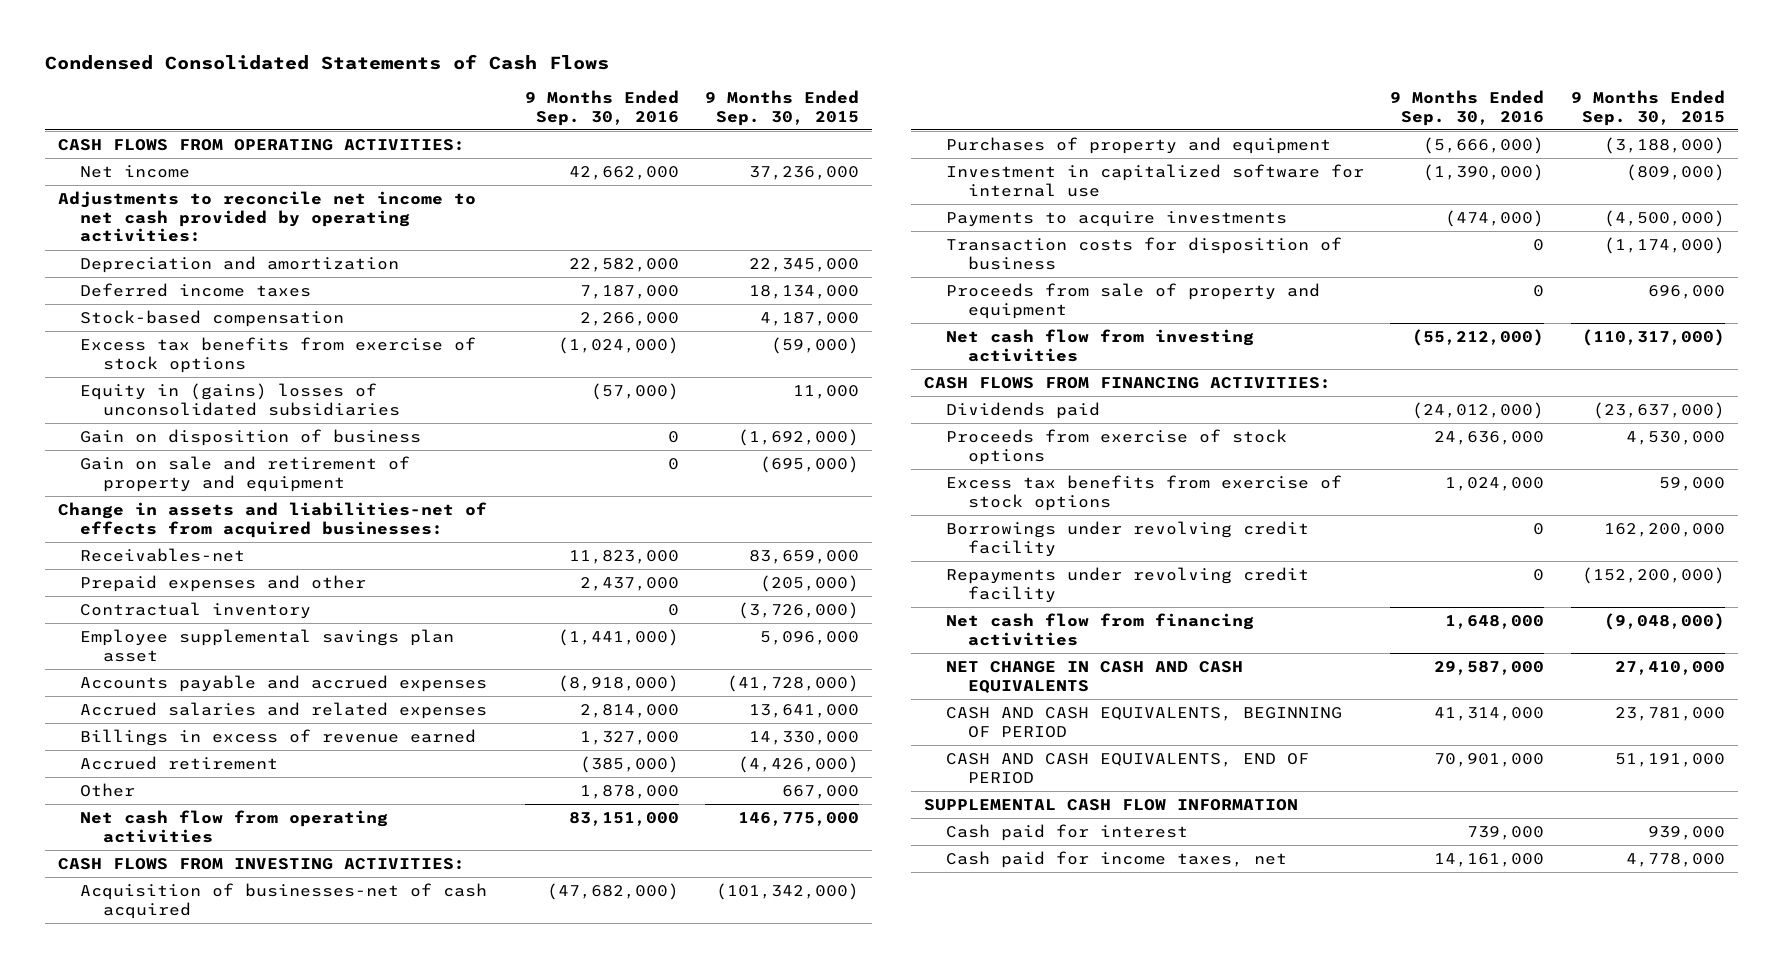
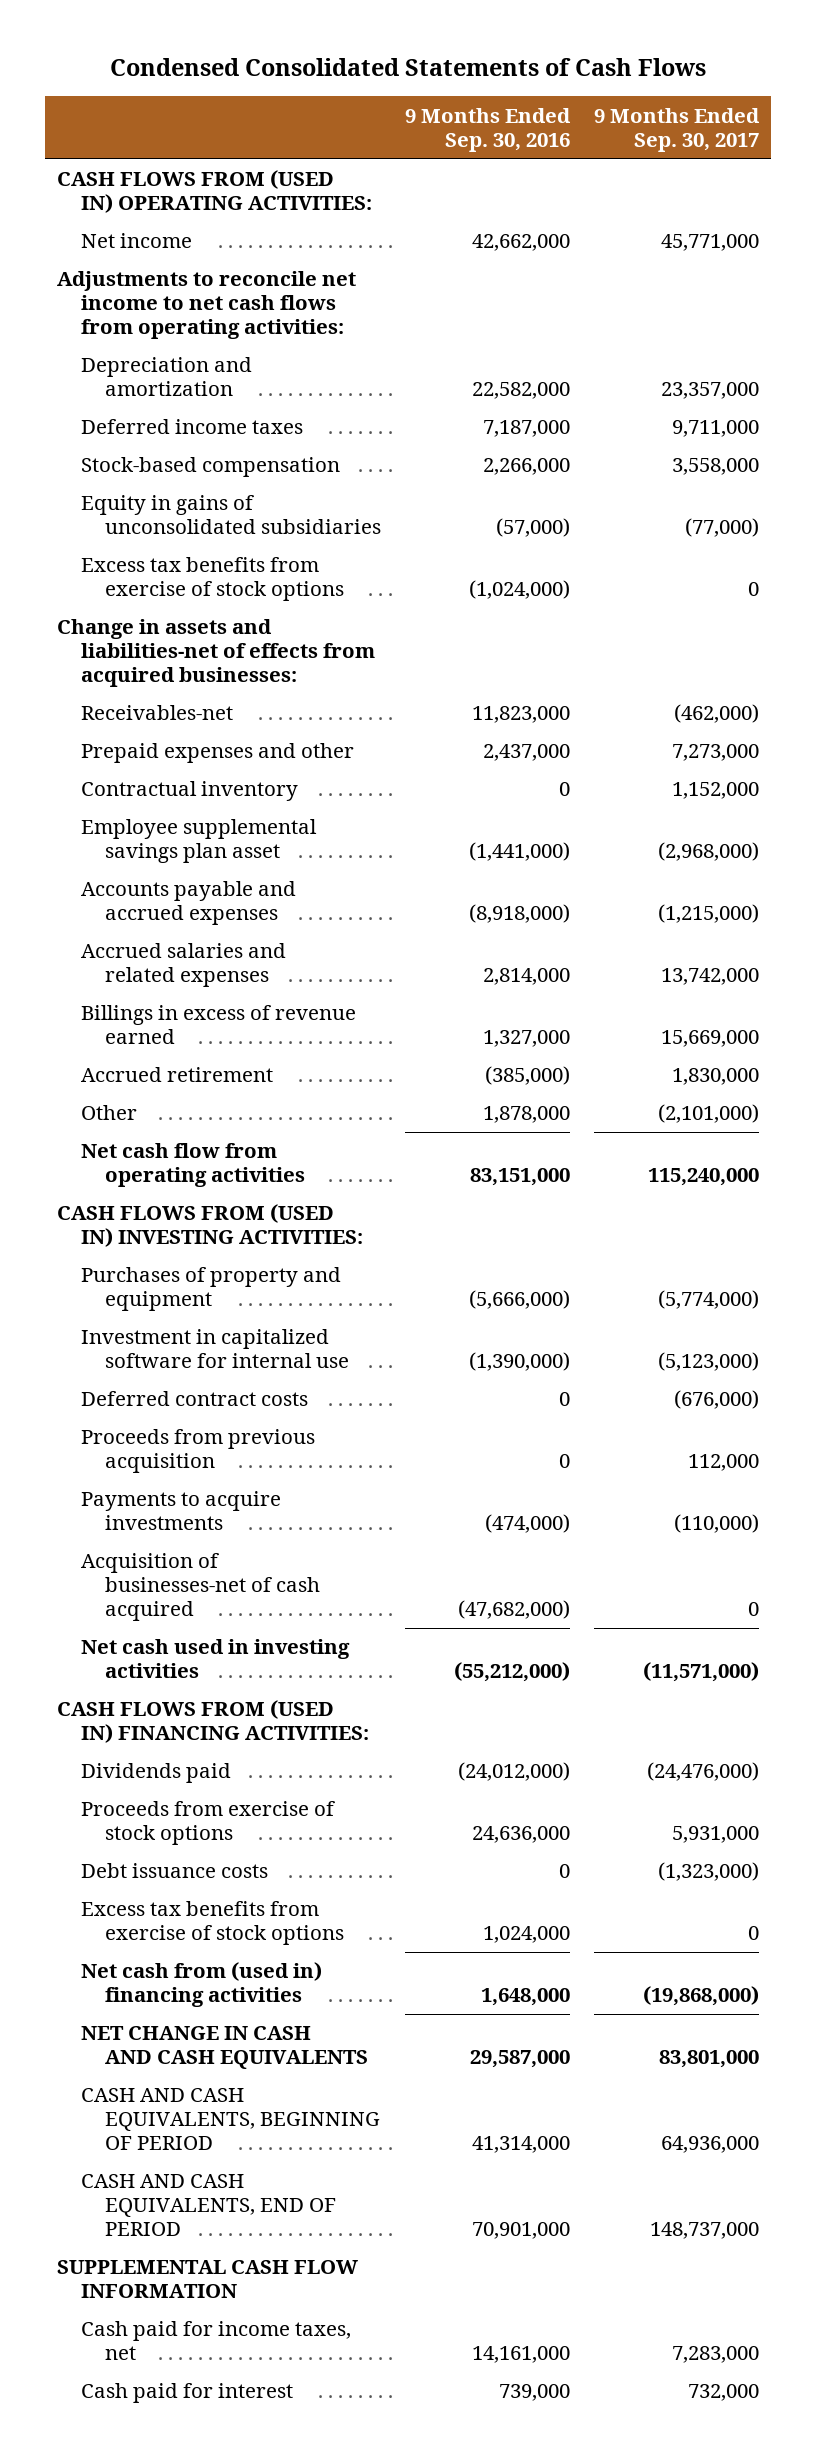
[705,89,860,126] 9 Months Ended Sep. 30, 2015 -> none
none -> [594,107,761,152] 9 Months Ended Sep. 30, 2017
[58,138,466,151] CASH FLOWS FROM OPERATING ACTIVITIES: -> [56,170,372,214] CASH FLOWS FROM (USED IN) OPERATING ACTIVITIES:
[58,190,477,243] Adjustments to reconcile net income to net cash provided by operating activities: -> [56,271,356,340] Adjustments to reconcile net income to net cash flows from operating activities:
none -> [80,495,381,535] Equity in gains of unconsolidated subsidiaries
[80,382,400,416] Equity in (gains) losses of unconsolidated subsidiaries -> none
[80,428,422,446] Gain on disposition of business -> none
[80,455,411,492] Gain on sale and retirement of property and equipment -> none
[58,857,466,870] CASH FLOWS FROM INVESTING ACTIVITIES: -> [56,1204,363,1248] CASH FLOWS FROM (USED IN) INVESTING ACTIVITIES:
none -> [80,1391,308,1407] Deferred contract costs
none -> [80,1429,315,1474] Proceeds from previous acquisition
[946,236,1343,270] Transaction costs for disposition of business -> none
[946,282,1321,319] Proceeds from sale of property and equipment -> none
[80,882,488,919] Acquisition of businesses-net of cash acquired -> [80,1553,320,1622] Acquisition of businesses-net of cash acquired
[946,328,1255,362] Net cash flow from investing activities -> [80,1639,350,1679] Net cash used in investing activities
[923,376,1331,389] CASH FLOWS FROM FINANCING ACTIVITIES: -> [56,1700,369,1744] CASH FLOWS FROM (USED IN) FINANCING ACTIVITIES:
none -> [80,1863,268,1879] Debt issuance costs
[946,520,1310,557] Borrowings under revolving credit facility -> none
[946,566,1310,603] Repayments under revolving credit facility -> none
[946,612,1255,646] Net cash flow from financing activities -> [80,1962,322,2008] Net cash from (used in) financing activities
[946,823,1189,841] Cash paid for interest -> [80,2383,293,2404] Cash paid for interest

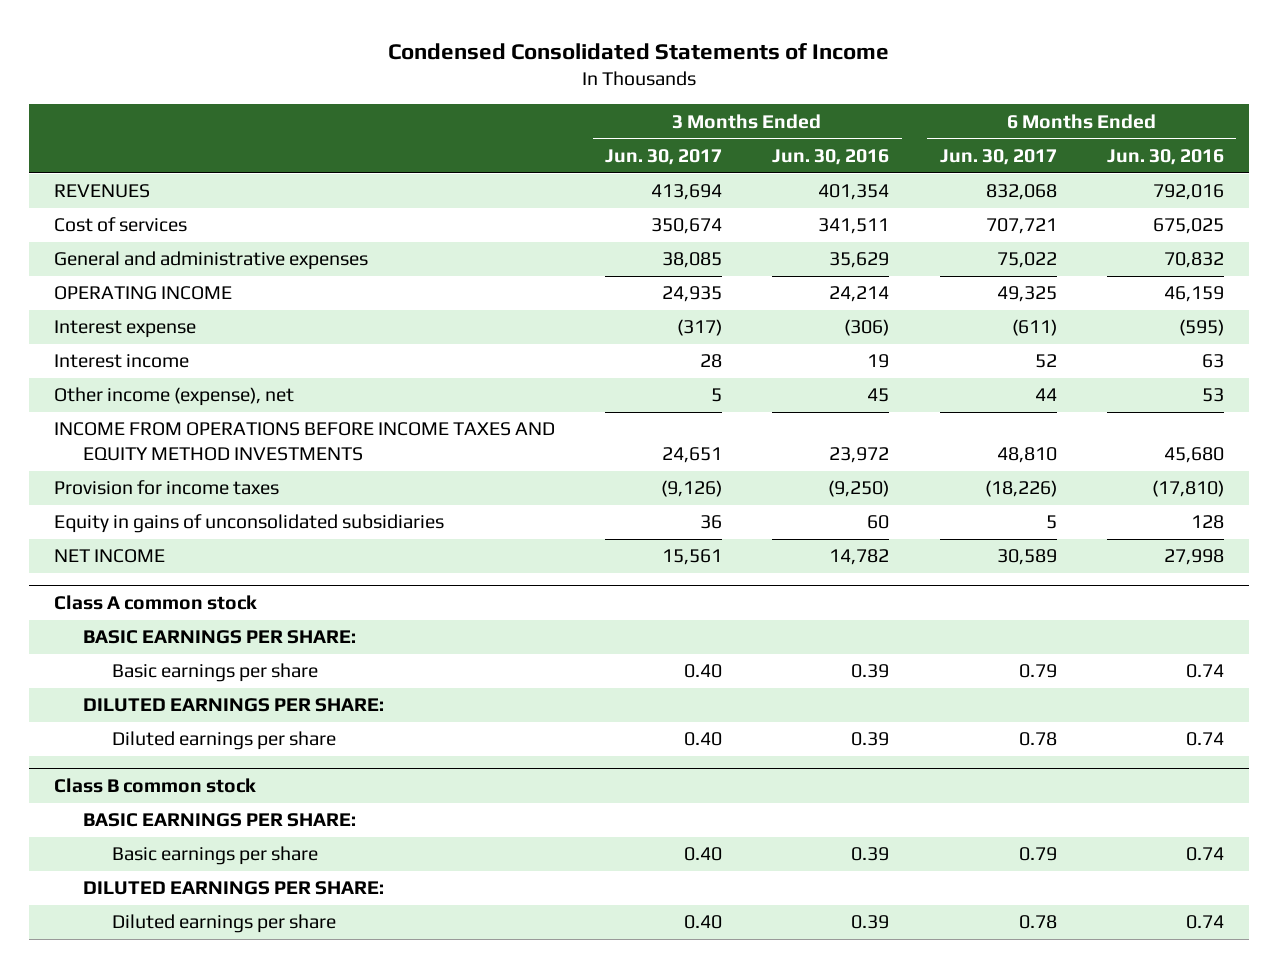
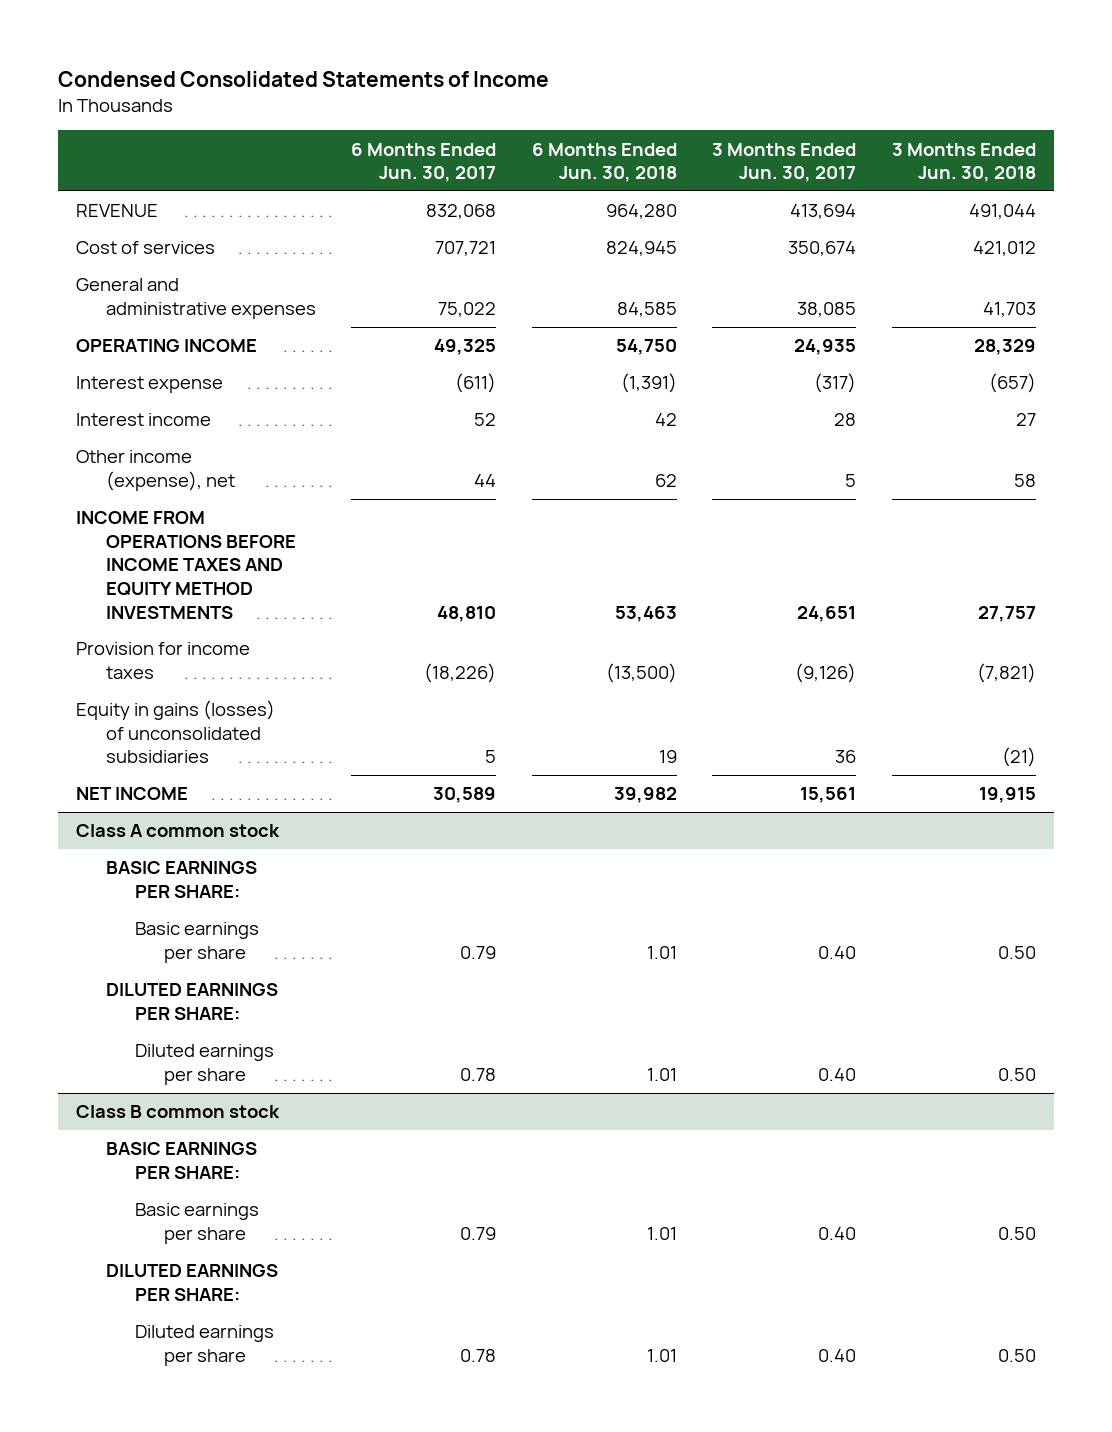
[772,148,890,165] Jun. 30, 2016 -> none
[1106,148,1224,165] Jun. 30, 2016 -> none
none -> [531,142,677,183] 6 Months Ended Jun. 30, 2018
none -> [891,142,1036,183] 3 Months Ended Jun. 30, 2018
[53,184,150,199] REVENUES -> [76,204,159,218] REVENUE
[53,514,444,534] Equity in gains of unconsolidated subsidiaries -> [76,700,276,764] Equity in gains (losses) of unconsolidated subsidiaries

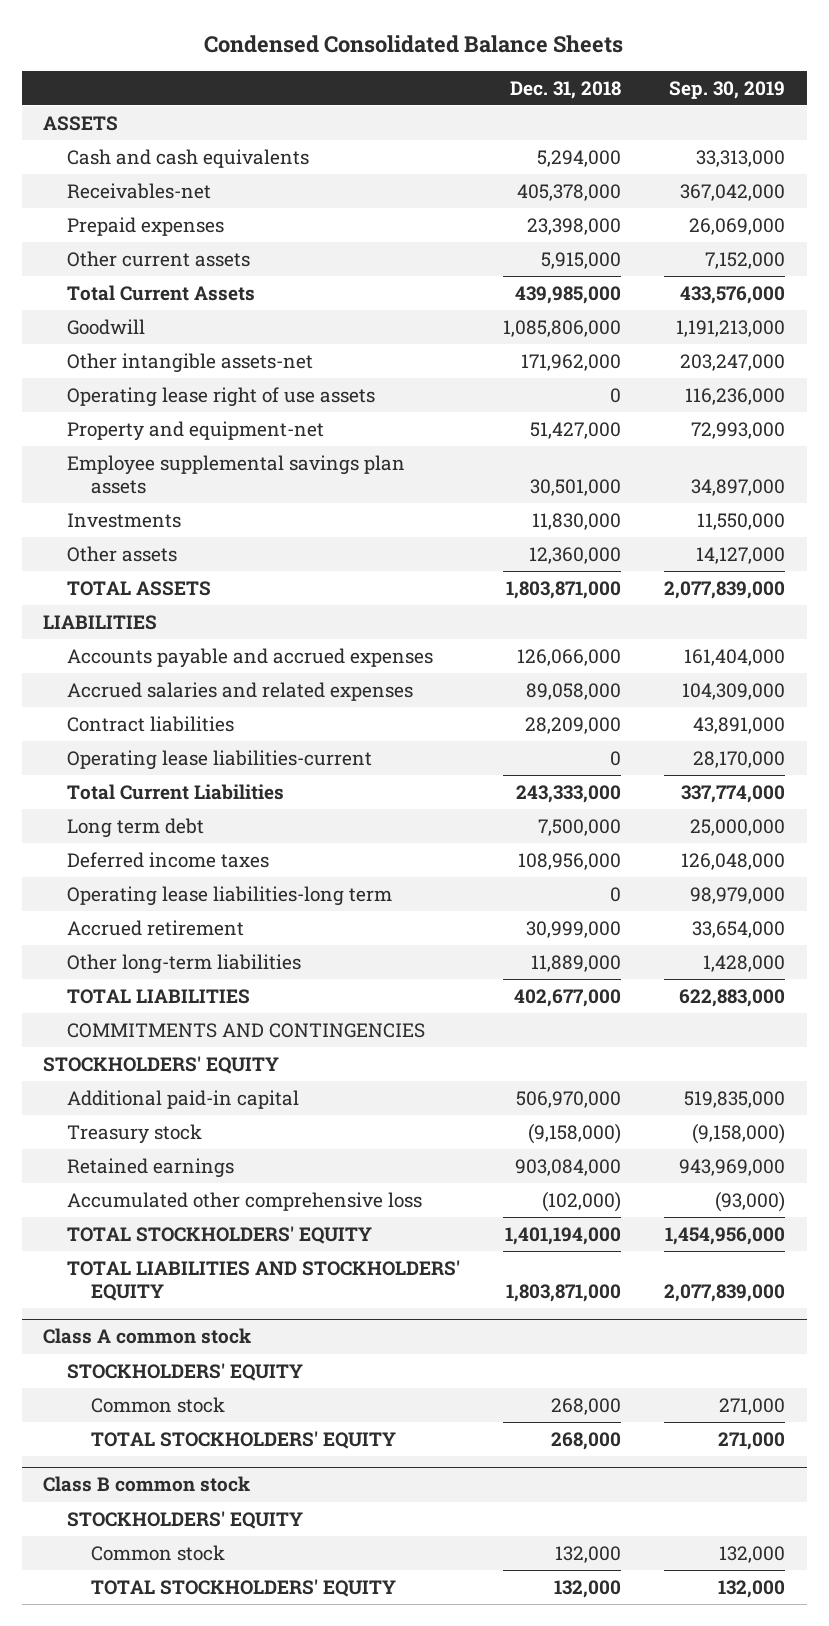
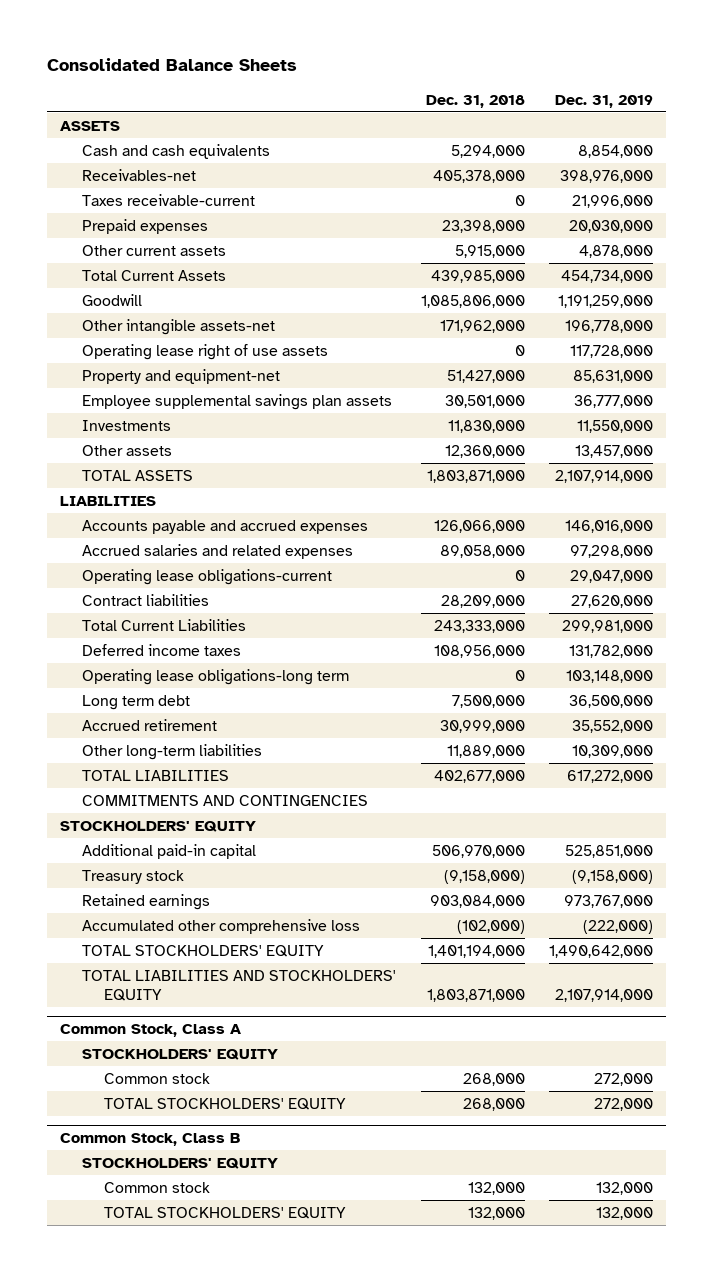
[204,34,624,53] Condensed Consolidated Balance Sheets -> [47,58,298,72] Consolidated Balance Sheets
[669,80,786,99] Sep. 30, 2019 -> none
none -> [555,94,654,108] Dec. 31, 2019
none -> [81,193,255,206] Taxes receivable-current
none -> [81,568,332,585] Operating lease obligations-current
[67,749,373,770] Operating lease liabilities-current -> none
[67,885,393,906] Operating lease liabilities-long term -> [81,668,349,685] Operating lease obligations-long term
[67,817,205,838] Long term debt -> [81,694,190,710] Long term debt
[43,1328,252,1345] Class A common stock -> [59,1024,241,1038] Common Stock, Class A
[43,1476,251,1493] Class B common stock -> [59,1133,240,1147] Common Stock, Class B

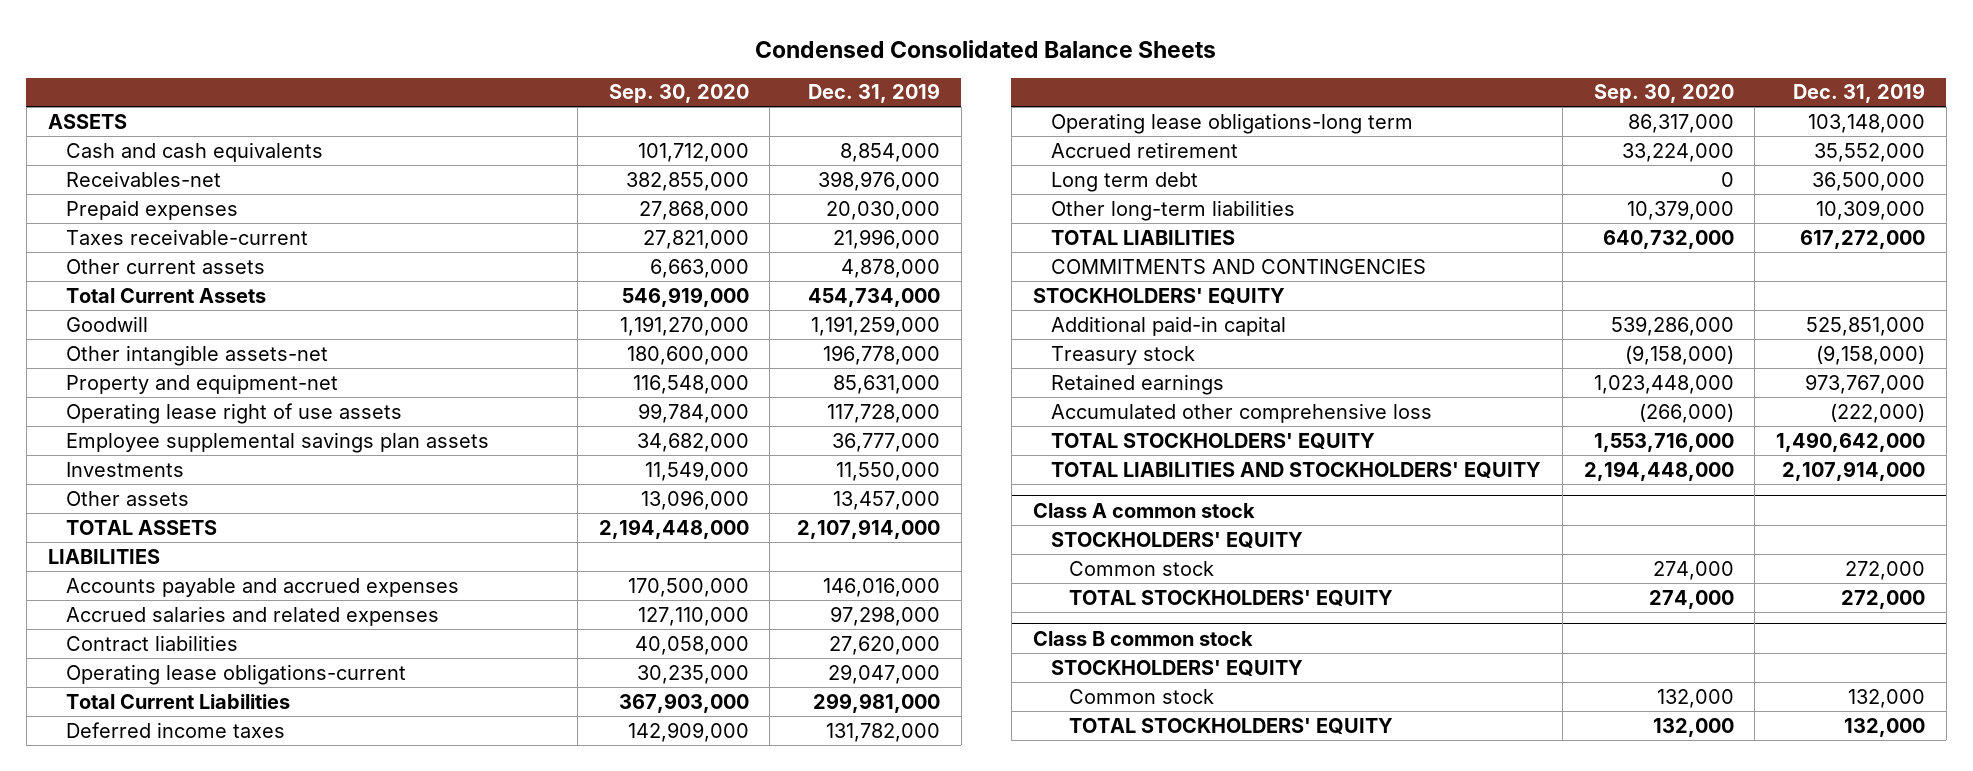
[47,58,298,72] Consolidated Balance Sheets -> [755,39,1217,58] Condensed Consolidated Balance Sheets
[425,94,525,108] Dec. 31, 2018 -> none
none -> [608,84,749,104] Sep. 30, 2020
[81,193,255,206] Taxes receivable-current -> [66,228,309,245] Taxes receivable-current
[81,343,328,360] Operating lease right of use assets -> [66,402,403,424] Operating lease right of use assets
[81,568,332,585] Operating lease obligations-current -> [66,663,407,685] Operating lease obligations-current
[81,694,190,710] Long term debt -> [1051,171,1199,192] Long term debt
[59,1024,241,1038] Common Stock, Class A -> [1032,502,1255,518] Class A common stock
[59,1133,240,1147] Common Stock, Class B -> [1032,630,1253,646] Class B common stock

